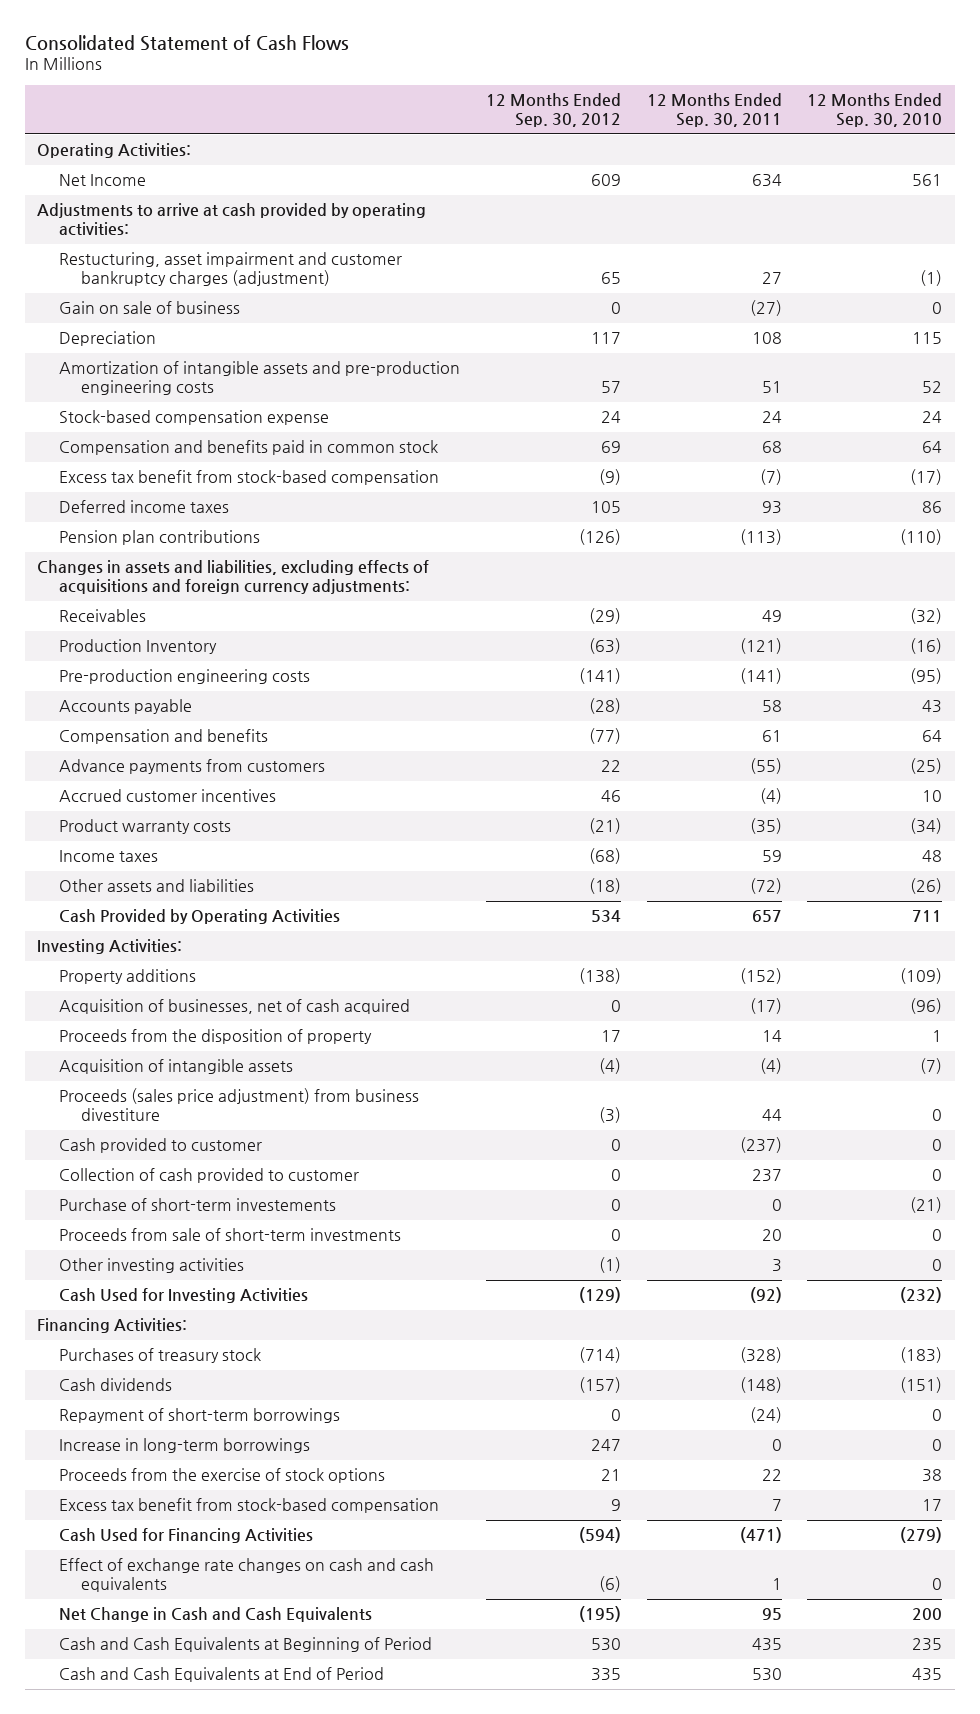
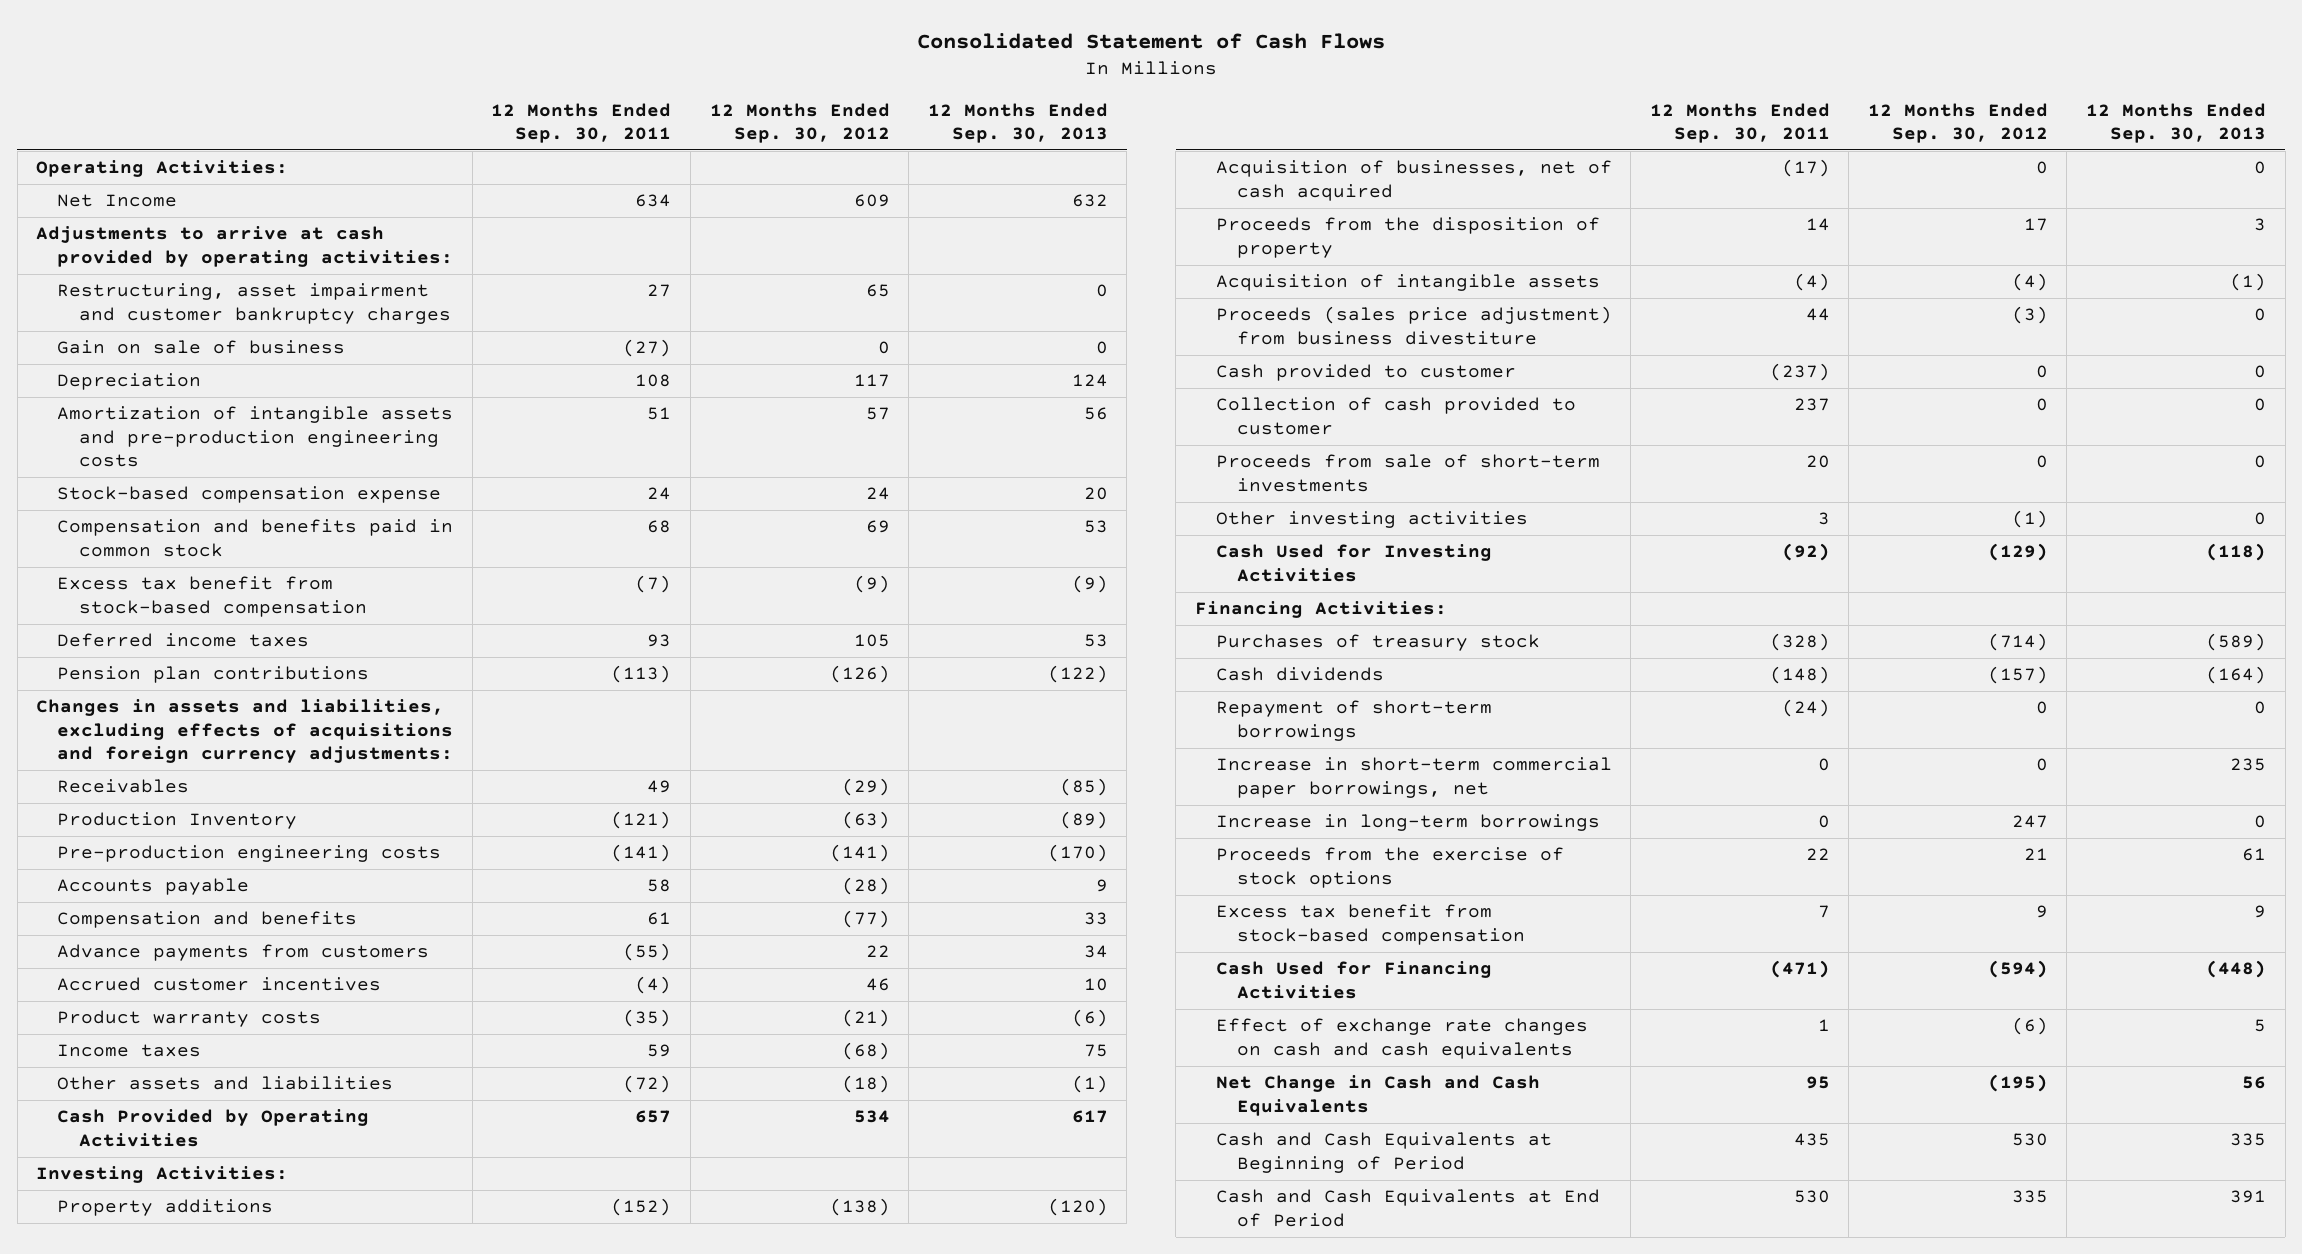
[807,93,943,128] 12 Months Ended Sep. 30, 2010 -> none
none -> [927,102,1108,144] 12 Months Ended Sep. 30, 2013
[59,252,403,287] Restucturing, asset impairment and customer bankruptcy charges (adjustment) -> [57,283,451,324] Restructuring, asset impairment and customer bankruptcy charges
[59,1198,337,1212] Purchase of short-term investements -> none
none -> [1215,757,1612,798] Increase in short-term commercial paper borrowings, net

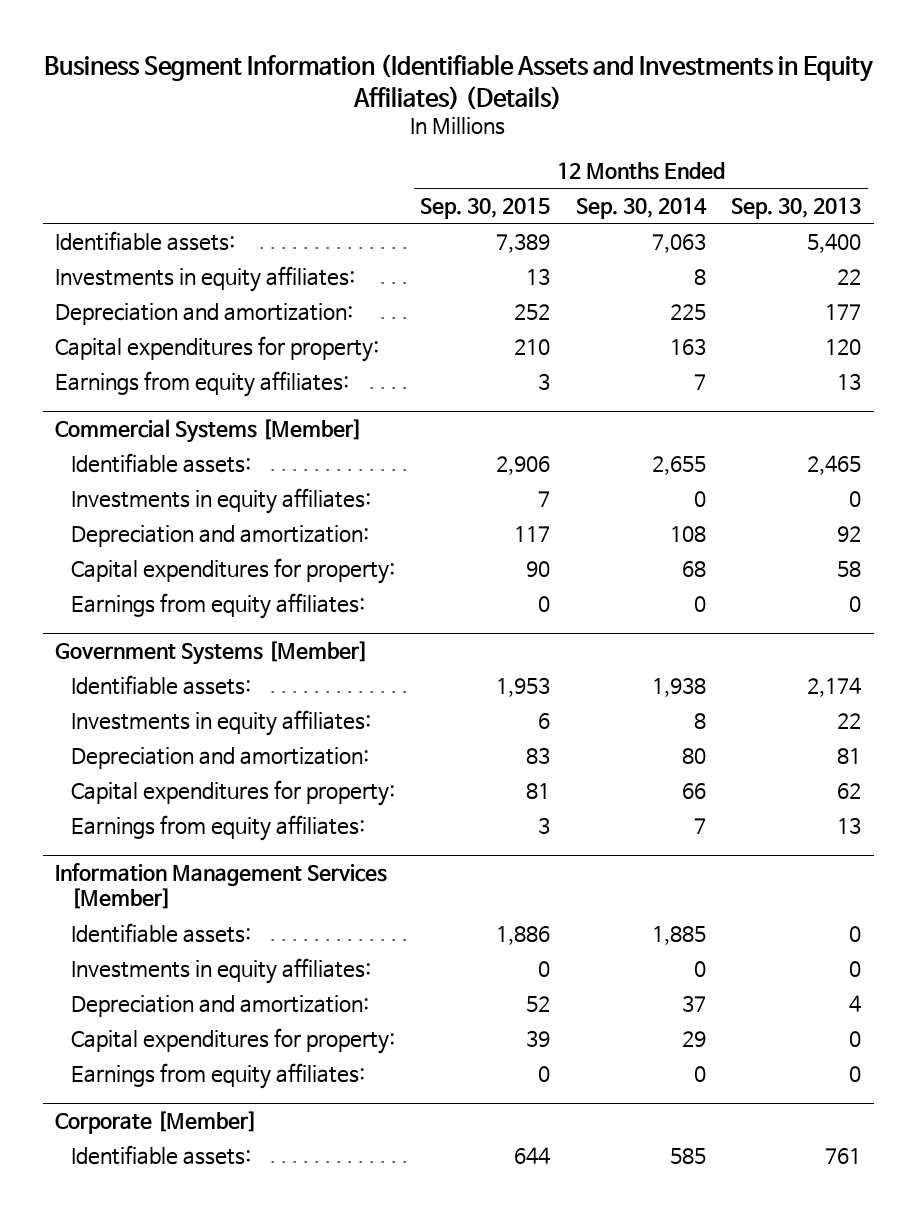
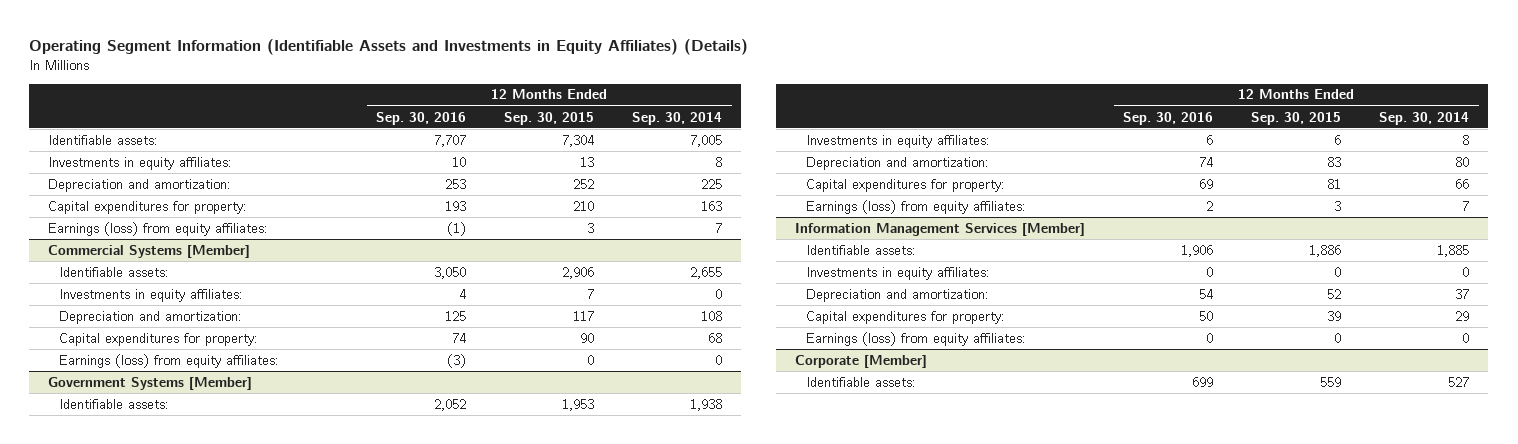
[44,54,874,110] Business Segment Information (Identifiable Assets and Investments in Equity Affiliates) (Details) -> [29,38,749,55] Operating Segment Information (Identifiable Assets and Investments in Equity Affiliates) (Details)
[731,197,862,220] Sep. 30, 2013 -> none
none -> [376,111,467,125] Sep. 30, 2016
[496,232,551,253] 7,389 -> [562,134,595,147] 7,304
[651,232,706,253] 7,063 -> [690,134,723,147] 7,005
[55,370,350,397] Earnings from equity affiliates: -> [48,221,269,236] Earnings (loss) from equity affiliates:
[70,592,365,619] Earnings from equity affiliates: -> [58,353,279,368] Earnings (loss) from equity affiliates:
[70,814,365,841] Earnings from equity affiliates: -> [805,199,1026,214] Earnings (loss) from equity affiliates:
[70,1062,365,1089] Earnings from equity affiliates: -> [805,331,1026,346] Earnings (loss) from equity affiliates:
[514,1146,551,1164] 644 -> [1320,376,1342,387] 559
[669,1147,706,1164] 585 -> [1448,376,1470,387] 527

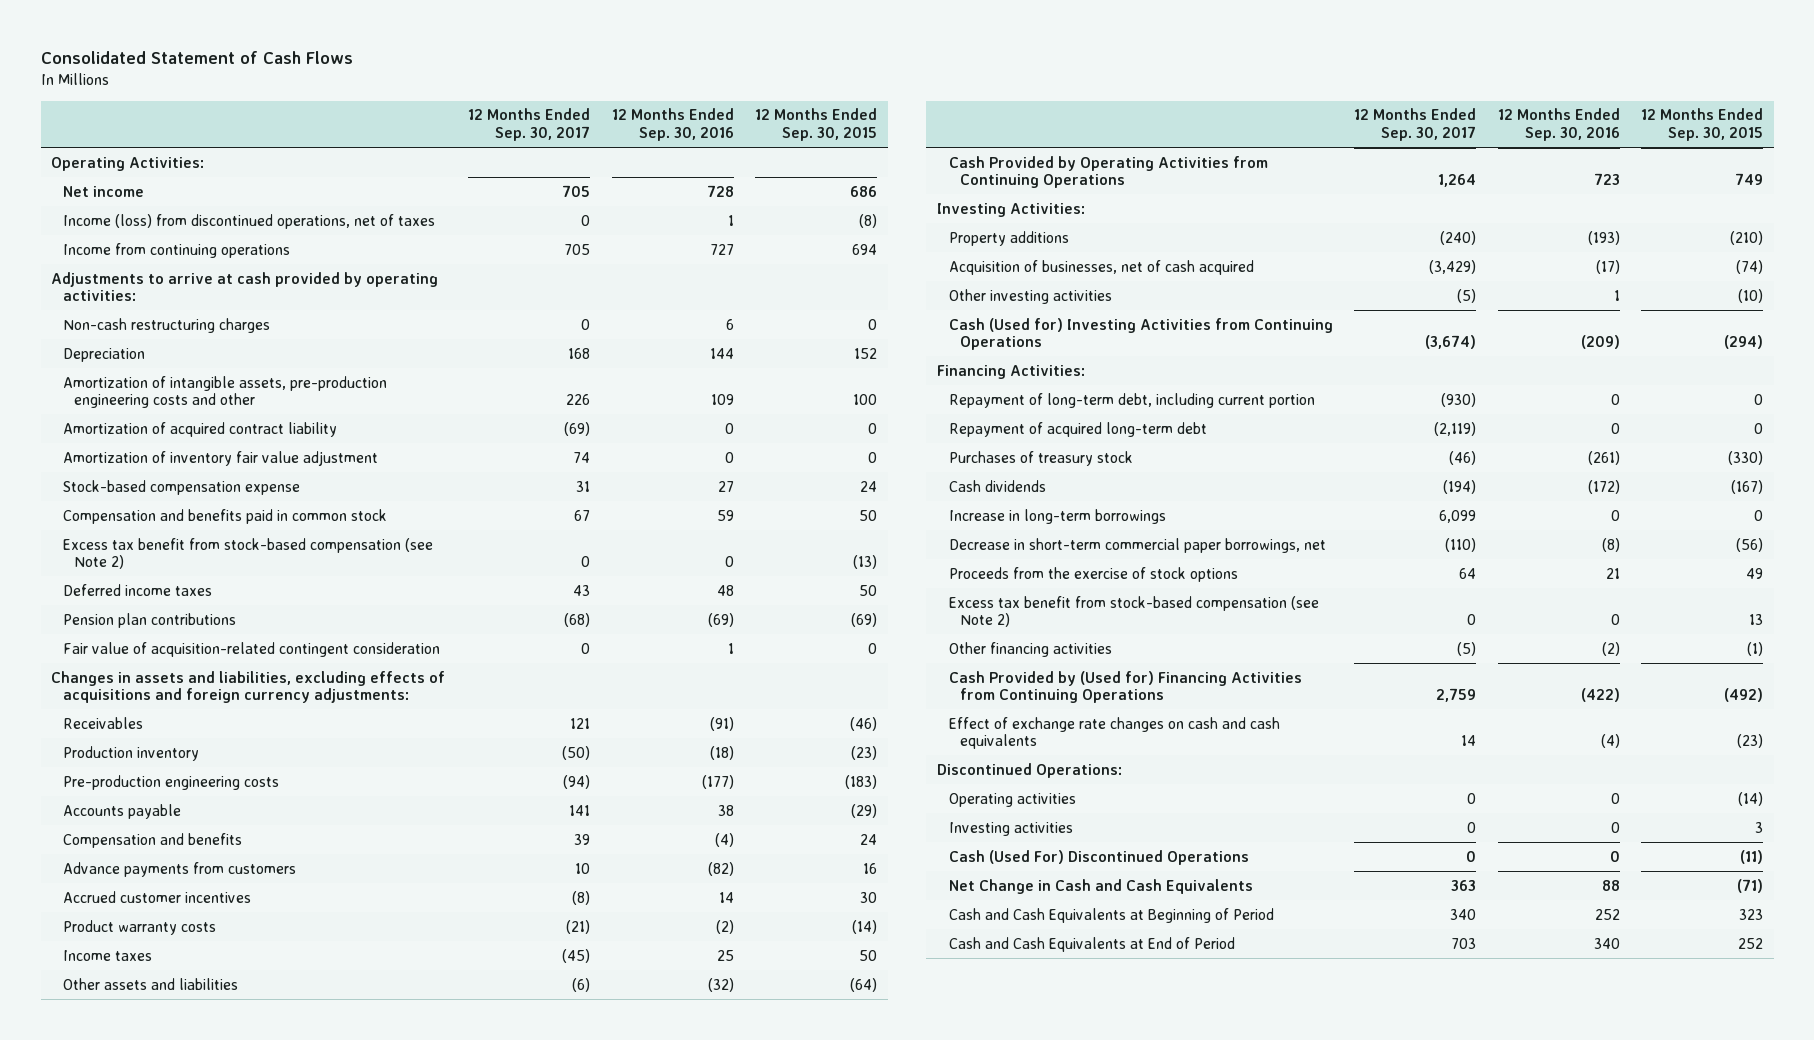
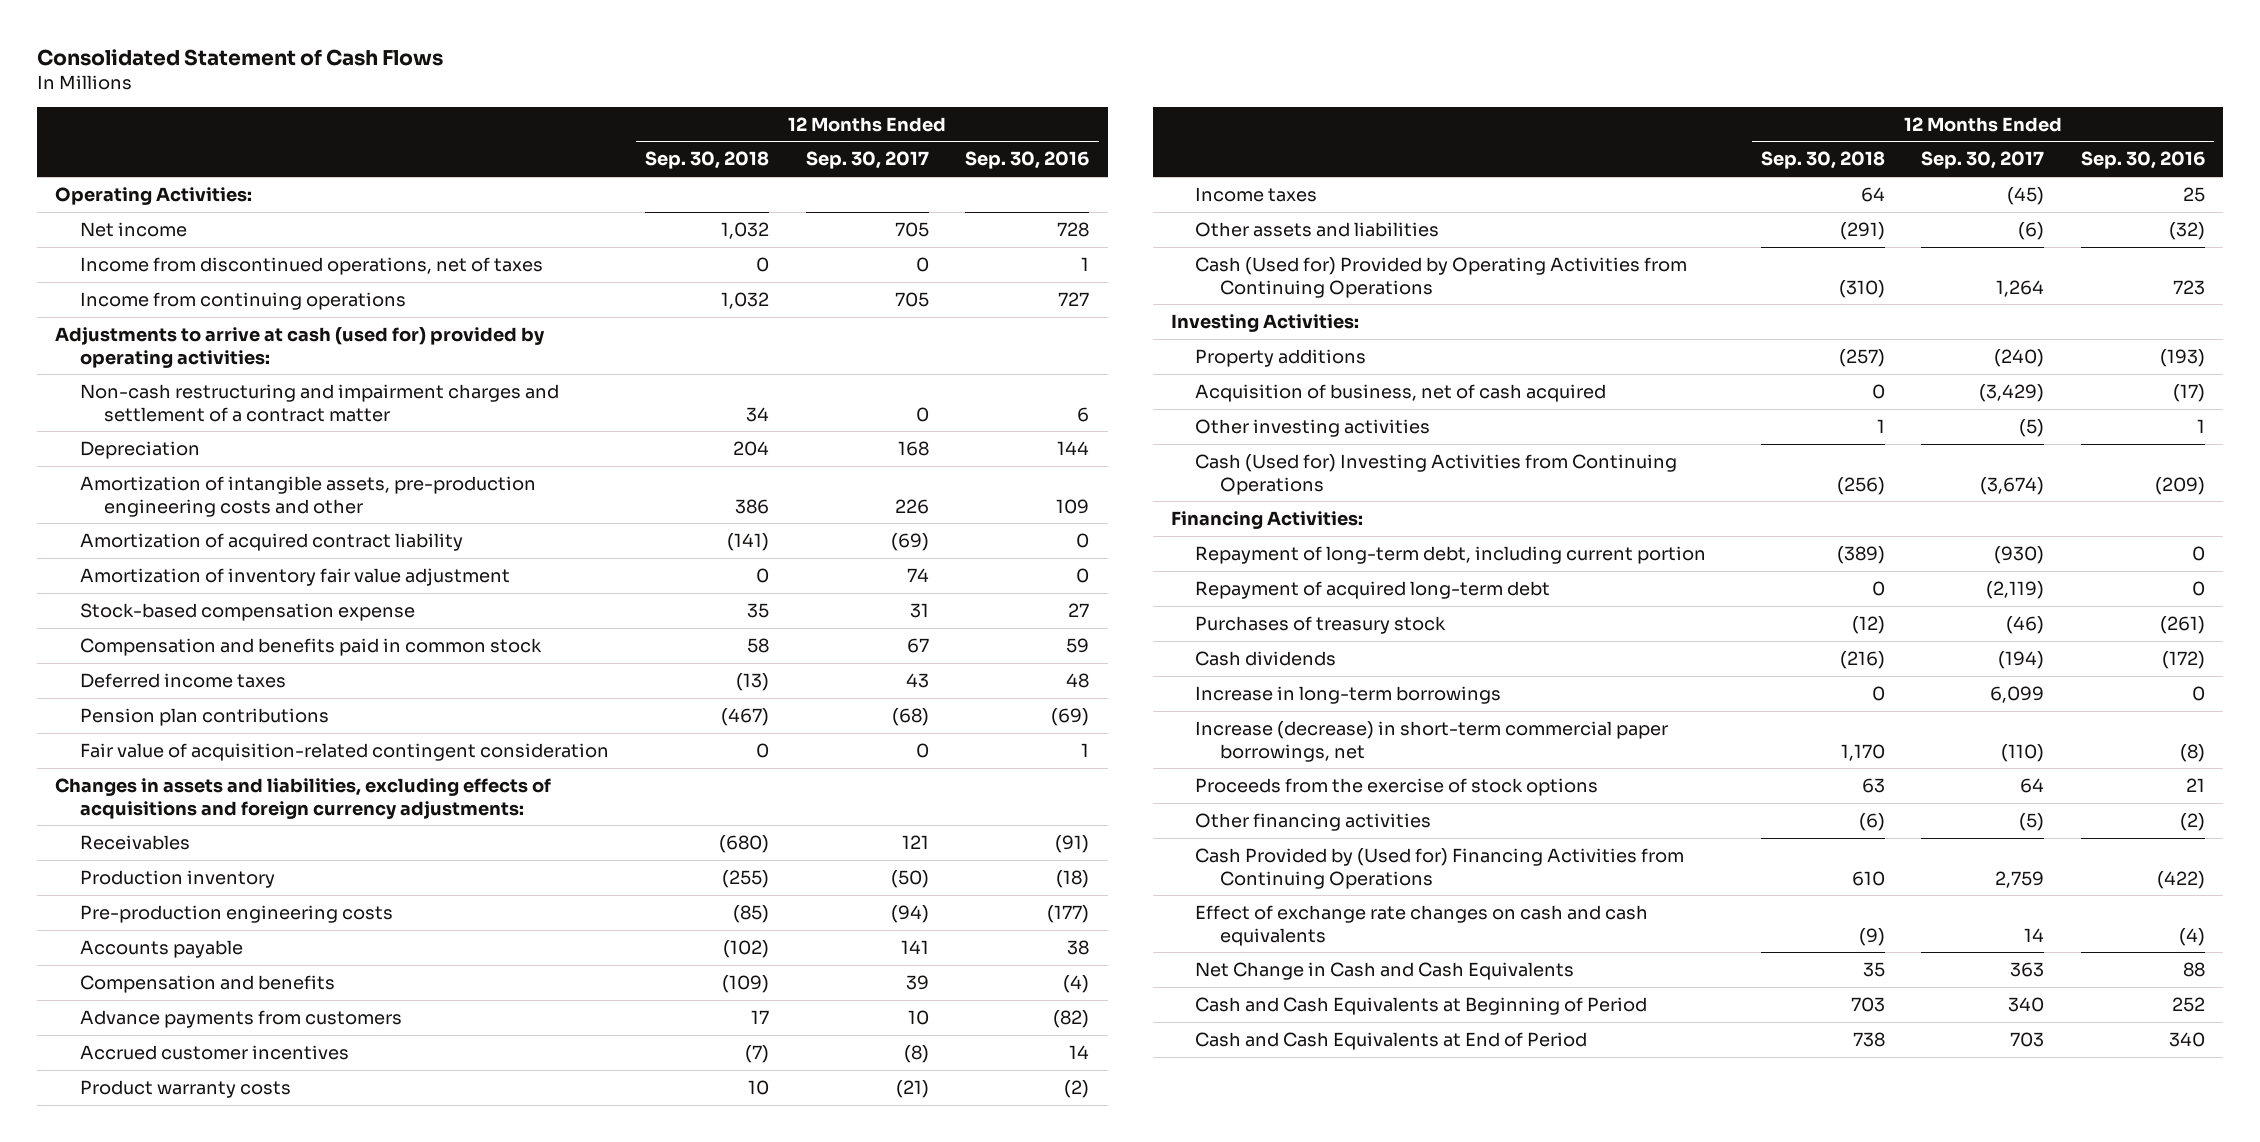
[755,108,878,141] 12 Months Ended Sep. 30, 2015 -> none
none -> [645,151,770,170] Sep. 30, 2018
[62,213,435,229] Income (loss) from discontinued operations, net of taxes -> [79,256,543,275] Income from discontinued operations, net of taxes
[51,271,439,302] Adjustments to arrive at cash provided by operating activities: -> [55,326,546,368] Adjustments to arrive at cash (used for) provided by operating activities:
[62,317,270,333] Non-cash restructuring charges -> [79,383,559,422] Non-cash restructuring and impairment charges and settlement of a contract matter
[62,537,433,570] Excess tax benefit from stock-based compensation (see Note 2) -> none
[948,155,1268,189] Cash Provided by Operating Activities from Continuing Operations -> [1195,256,1688,298] Cash (Used for) Provided by Operating Activities from Continuing Operations
[948,259,1254,275] Acquisition of businesses, net of cash acquired -> [1195,383,1607,402] Acquisition of business, net of cash acquired
[948,537,1326,553] Decrease in short-term commercial paper borrowings, net -> [1195,720,1669,762] Increase (decrease) in short-term commercial paper borrowings, net
[948,595,1319,628] Excess tax benefit from stock-based compensation (see Note 2) -> none
[937,762,1123,778] Discontinued Operations: -> none
[948,792,1076,807] Operating activities -> none
[948,821,1073,836] Investing activities -> none
[948,849,1249,865] Cash (Used For) Discontinued Operations -> none

